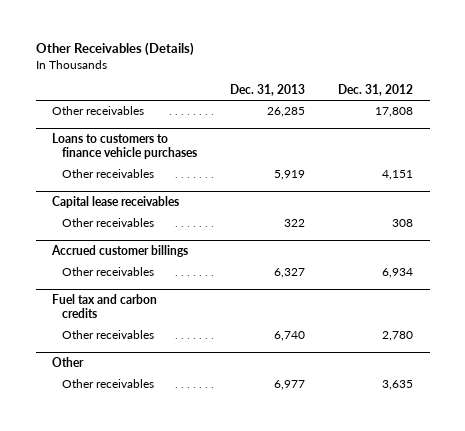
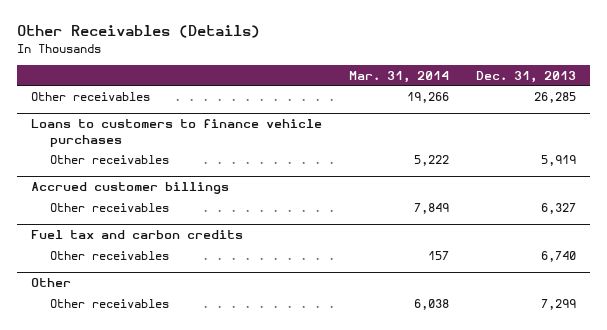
[338,84,414,97] Dec. 31, 2012 -> none
none -> [349,70,450,83] Mar. 31, 2014
[52,196,180,209] Capital lease receivables -> none
[62,218,155,228] Other receivables -> none
[274,380,306,391] 6,977 -> [541,298,577,310] 7,299

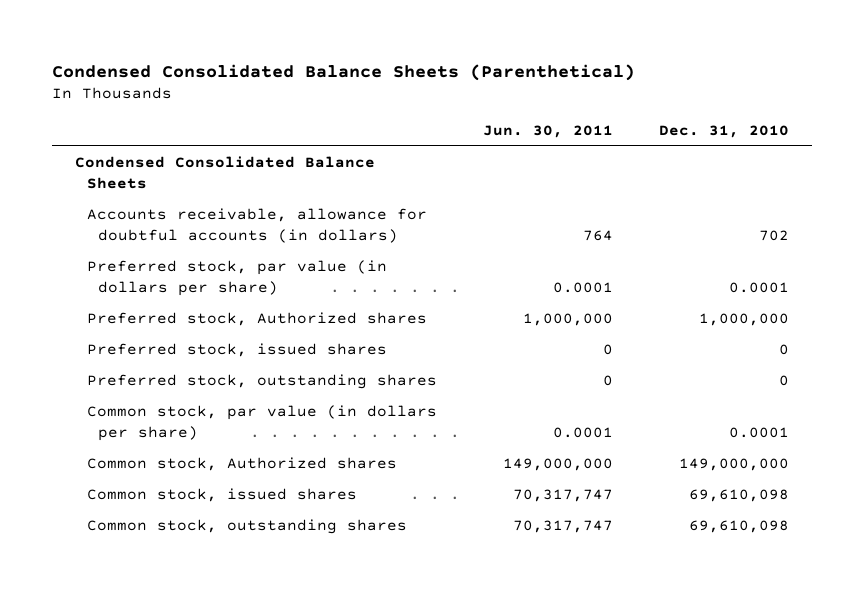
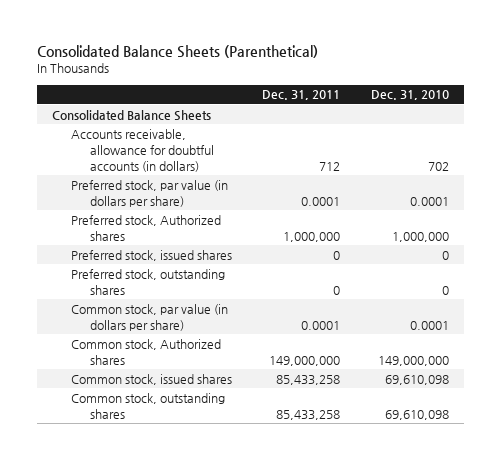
[51,63,635,81] Condensed Consolidated Balance Sheets (Parenthetical) -> [36,44,318,58] Consolidated Balance Sheets (Parenthetical)
[482,124,613,138] Jun. 30, 2011 -> none
none -> [262,90,341,101] Dec. 31, 2011
[74,156,375,189] Condensed Consolidated Balance Sheets -> [52,109,212,121] Consolidated Balance Sheets

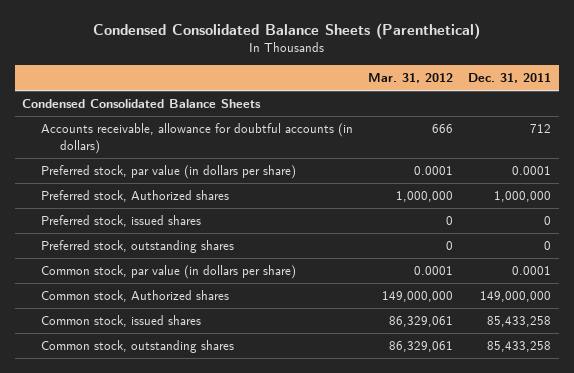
[36,44,318,58] Consolidated Balance Sheets (Parenthetical) -> [92,22,480,39] Condensed Consolidated Balance Sheets (Parenthetical)
[370,90,449,101] Dec. 31, 2010 -> none
none -> [368,73,454,84] Mar. 31, 2012
[52,109,212,121] Consolidated Balance Sheets -> [22,99,262,109] Condensed Consolidated Balance Sheets

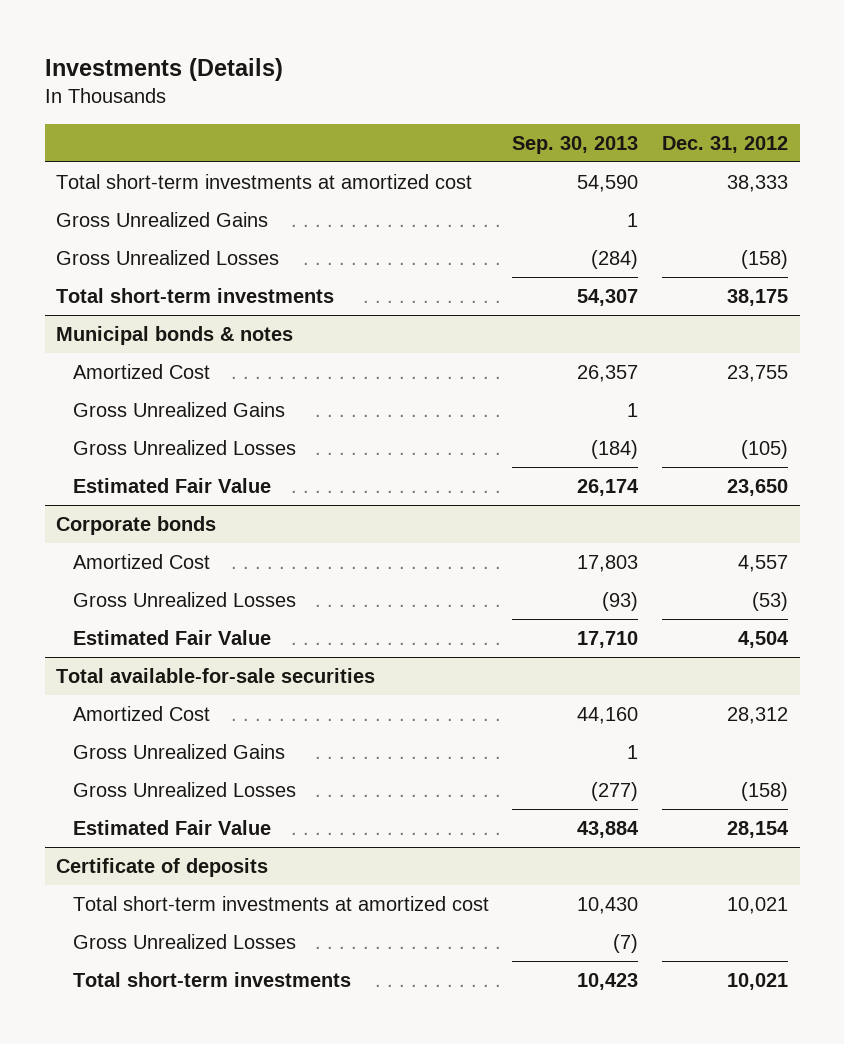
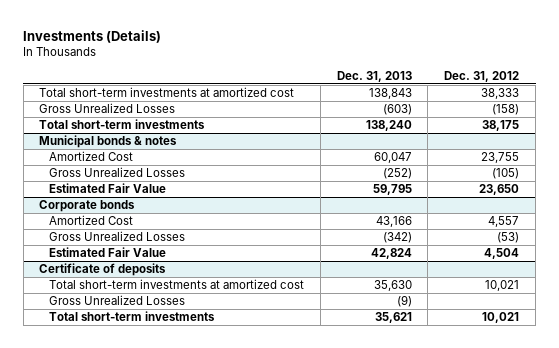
[512,135,639,154] Sep. 30, 2013 -> none
none -> [336,70,412,82] Dec. 31, 2013
[56,212,269,228] Gross Unrealized Gains -> none
[73,402,286,418] Gross Unrealized Gains -> none
[56,668,376,684] Total available-for-sale securities -> none
[73,706,211,722] Amortized Cost -> none
[73,744,286,760] Gross Unrealized Gains -> none
[73,782,297,798] Gross Unrealized Losses -> none
[73,820,272,836] Estimated Fair Value -> none

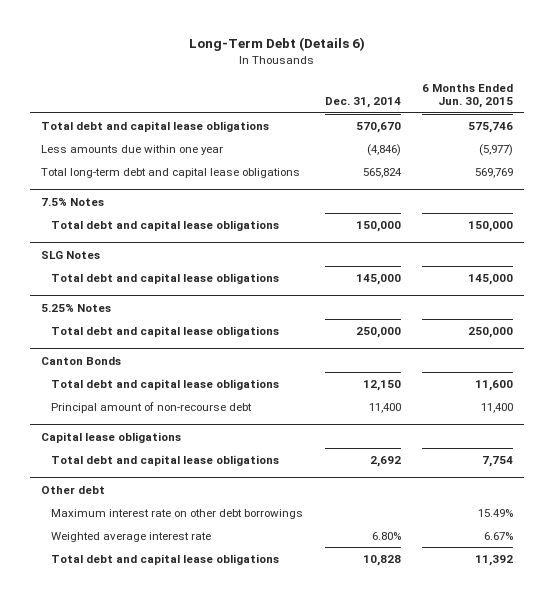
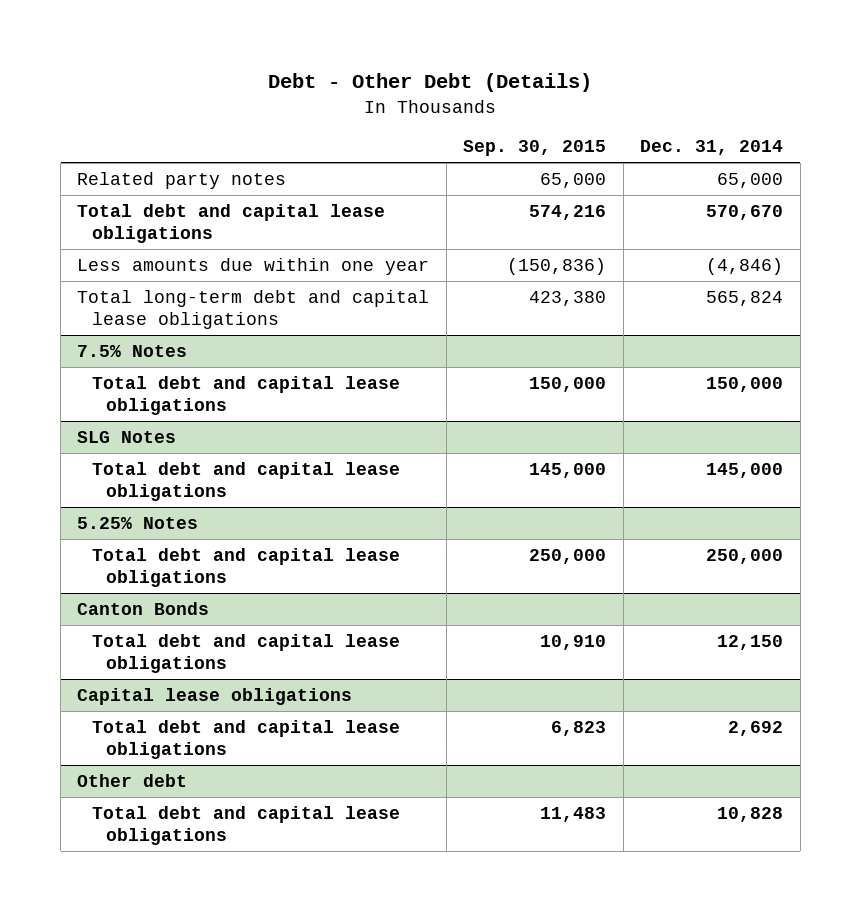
[188,37,365,52] Long-Term Debt (Details 6) -> [268,73,593,93] Debt - Other Debt (Details)
[421,83,513,109] 6 Months Ended Jun. 30, 2015 -> none
none -> [463,140,607,157] Sep. 30, 2015
none -> [77,171,287,189] Related party notes
[51,401,253,413] Principal amount of non-recourse debt -> none
[51,508,304,519] Maximum interest rate on other debt borrowings -> none
[51,531,212,542] Weighted average interest rate -> none

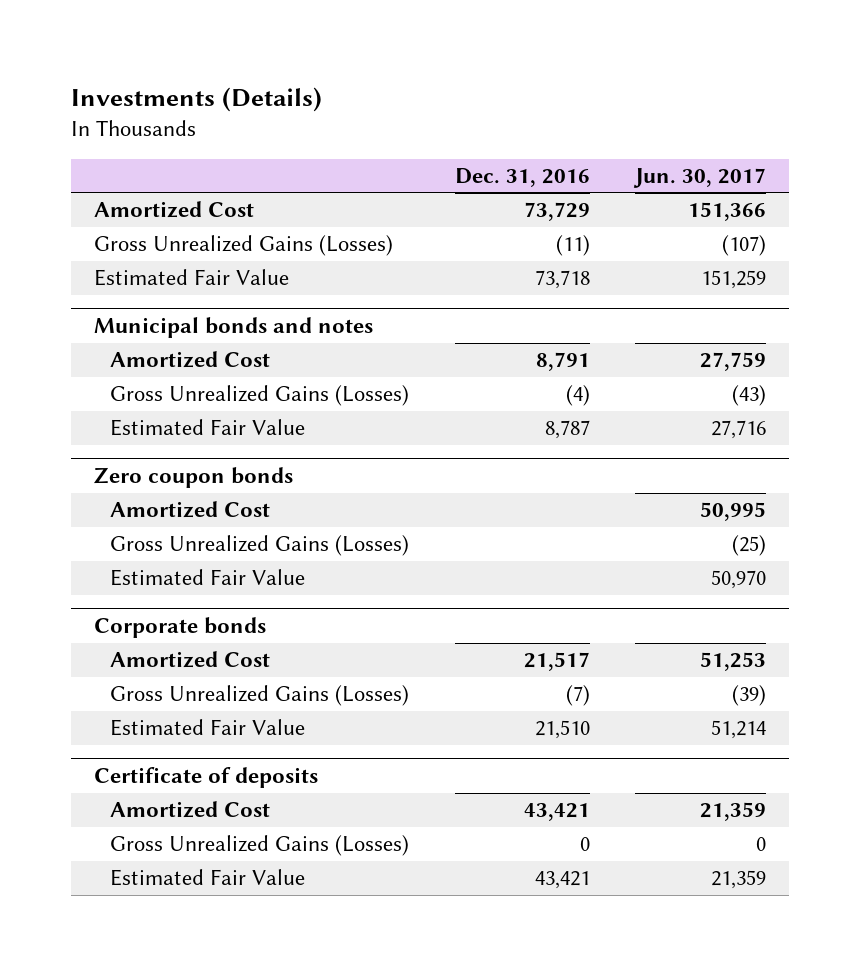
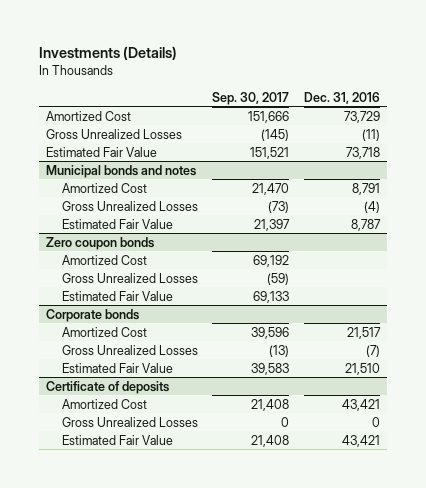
[633,167,767,188] Jun. 30, 2017 -> none
none -> [212,91,290,105] Sep. 30, 2017
[93,235,393,257] Gross Unrealized Gains (Losses) -> [45,128,182,139] Gross Unrealized Losses
[110,385,410,407] Gross Unrealized Gains (Losses) -> [61,200,198,211] Gross Unrealized Losses
[110,535,410,557] Gross Unrealized Gains (Losses) -> [61,272,198,283] Gross Unrealized Losses
[110,685,410,707] Gross Unrealized Gains (Losses) -> [61,344,198,355] Gross Unrealized Losses
[110,835,410,857] Gross Unrealized Gains (Losses) -> [61,416,198,427] Gross Unrealized Losses

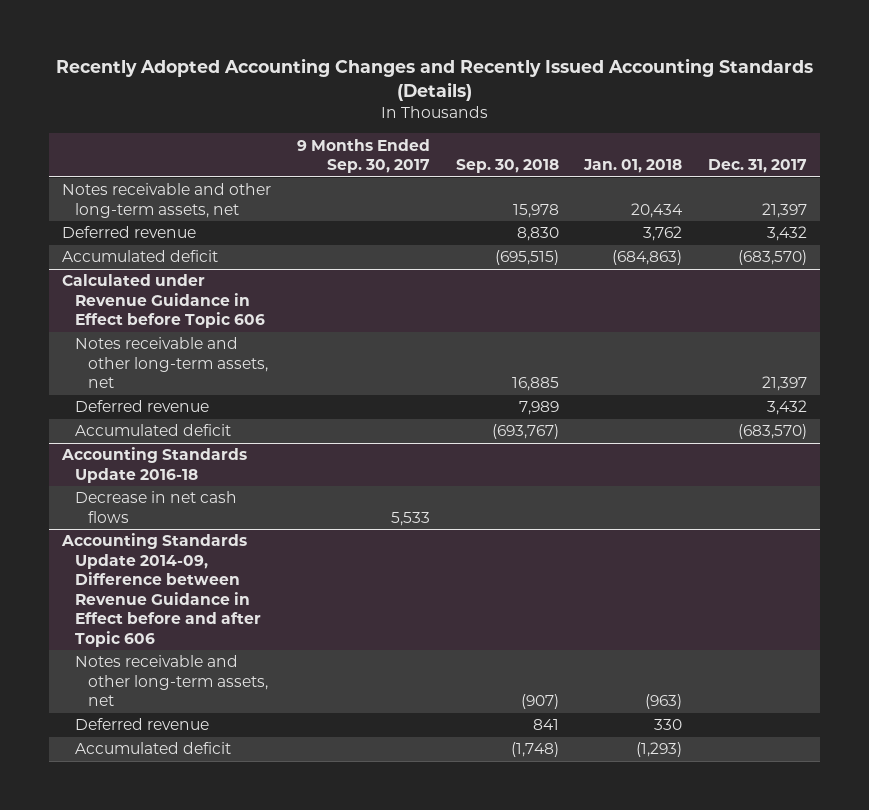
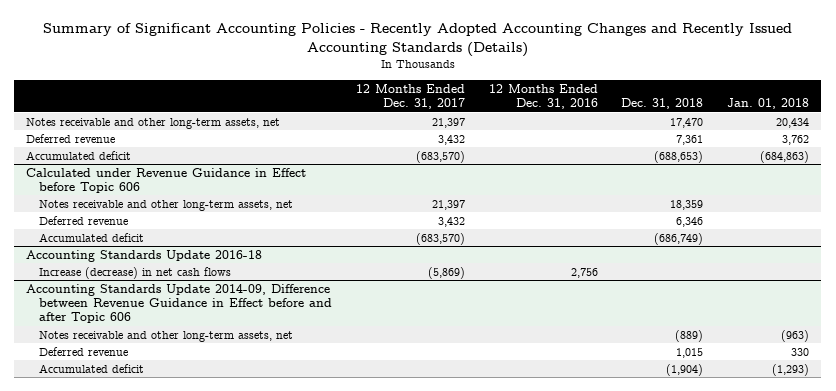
[55,58,813,102] Recently Adopted Accounting Changes and Recently Issued Accounting Standards (Details) -> [42,23,792,57] Summary of Significant Accounting Policies - Recently Adopted Accounting Changes and Recently Issued Accounting Standards (Details)
[296,138,430,174] 9 Months Ended Sep. 30, 2017 -> none
[455,159,559,174] Sep. 30, 2018 -> none
[707,159,807,174] Dec. 31, 2017 -> none
none -> [355,83,465,109] 12 Months Ended Dec. 31, 2017
none -> [488,83,598,109] 12 Months Ended Dec. 31, 2016
none -> [621,97,704,109] Dec. 31, 2018
[75,491,238,523] Decrease in net cash flows -> [38,266,231,279] Increase (decrease) in net cash flows

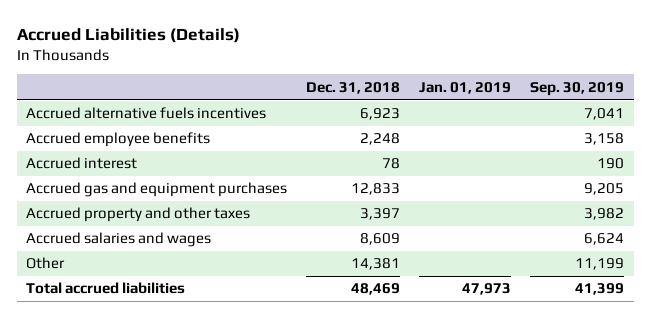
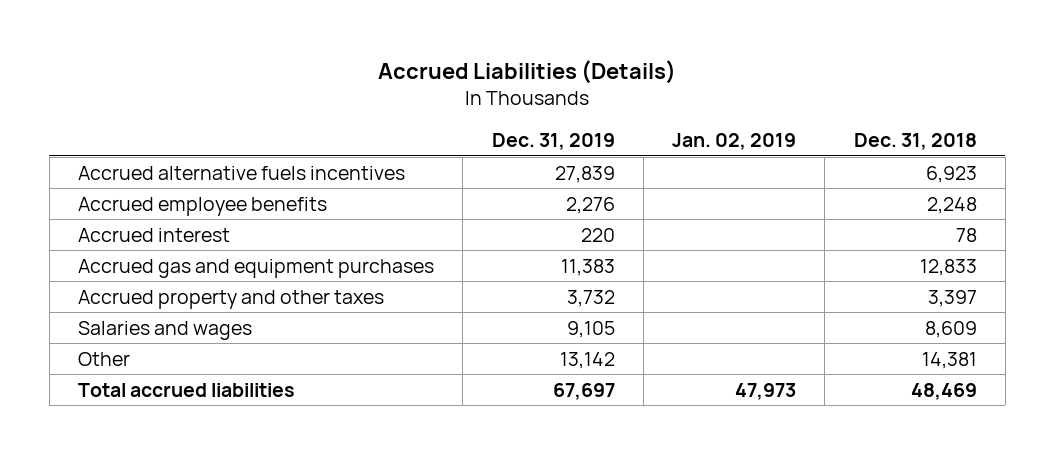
[419,81,512,94] Jan. 01, 2019 -> none
[530,81,625,96] Sep. 30, 2019 -> none
none -> [491,133,615,151] Dec. 31, 2019
none -> [672,133,797,151] Jan. 02, 2019
[26,232,212,248] Accrued salaries and wages -> [78,320,253,340] Salaries and wages

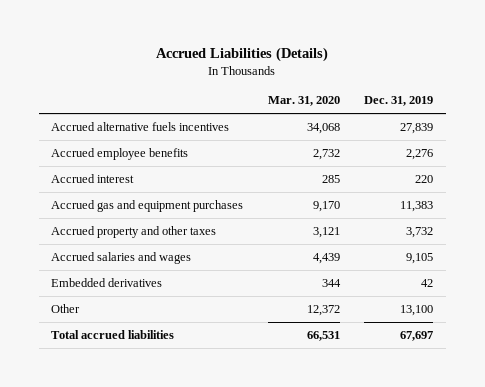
[672,133,797,151] Jan. 02, 2019 -> none
[853,133,977,151] Dec. 31, 2018 -> none
none -> [267,96,340,107] Mar. 31, 2020
[78,320,253,340] Salaries and wages -> [51,251,192,264] Accrued salaries and wages
none -> [51,277,163,287] Embedded derivatives
[559,351,615,369] 13,142 -> [400,304,434,316] 13,100

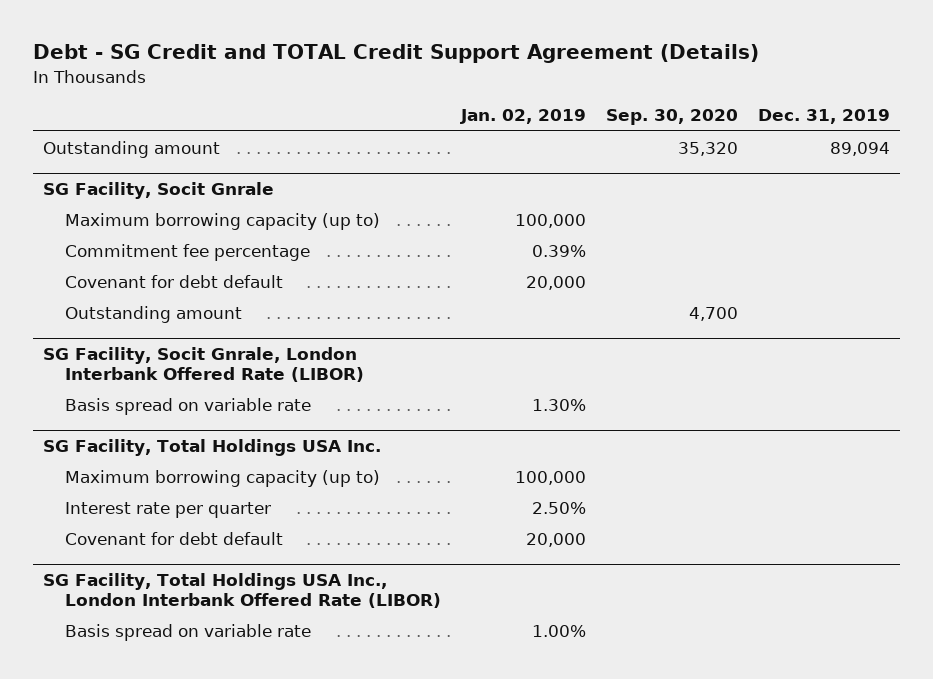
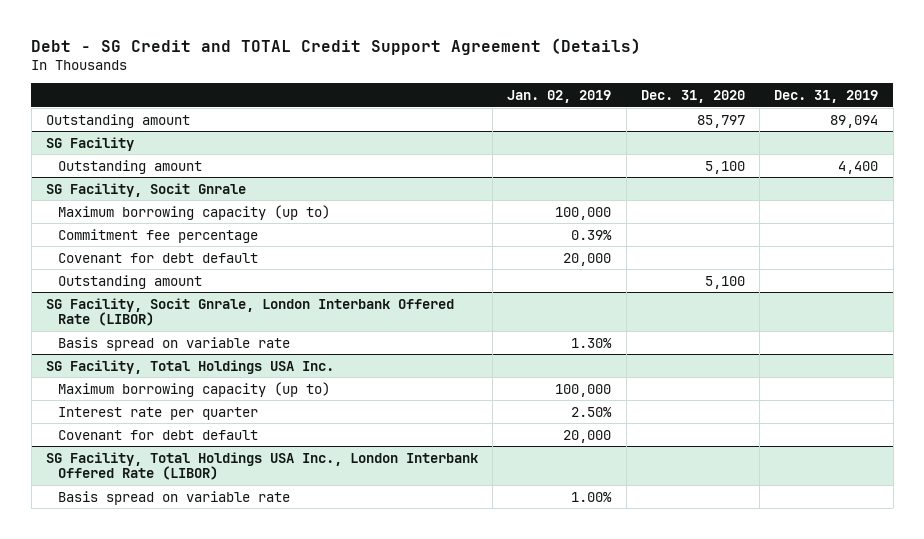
[606,109,739,126] Sep. 30, 2020 -> none
none -> [640,89,745,103] Dec. 31, 2020
none -> [45,136,134,151] SG Facility
none -> [57,159,202,174] Outstanding amount

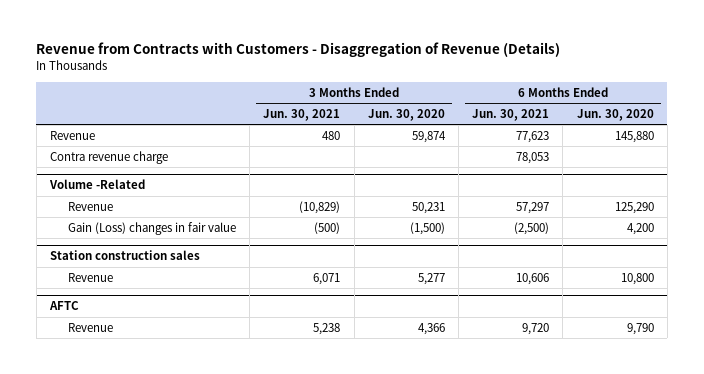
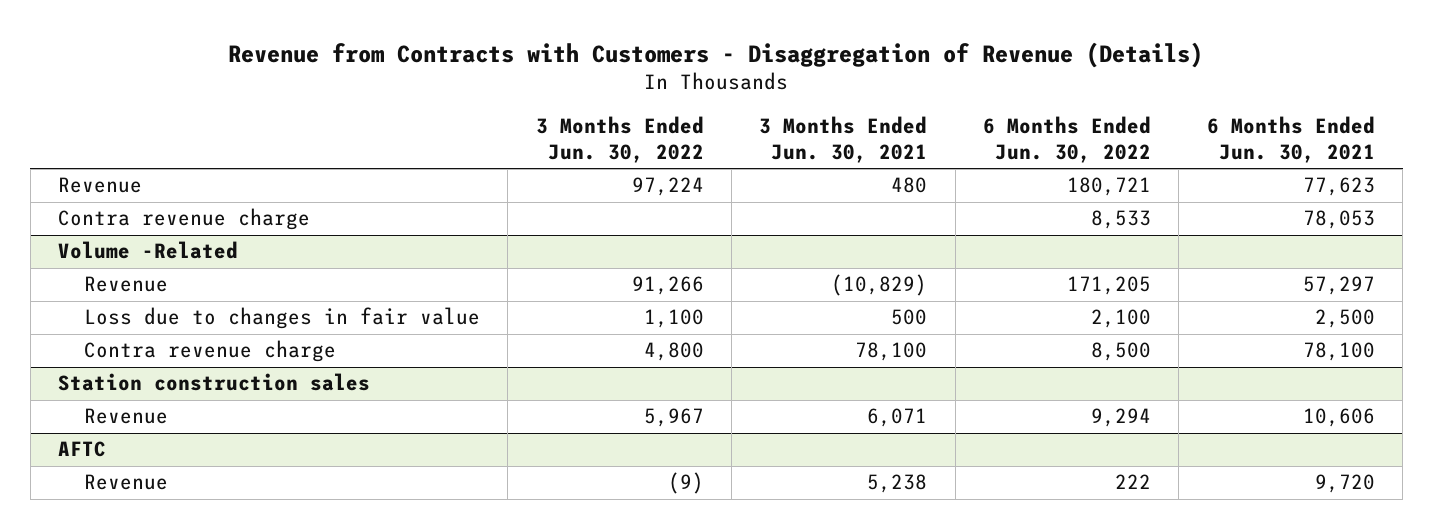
[367,108,445,121] Jun. 30, 2020 -> none
[576,108,654,121] Jun. 30, 2020 -> none
none -> [535,116,704,163] 3 Months Ended Jun. 30, 2022
none -> [983,116,1152,163] 6 Months Ended Jun. 30, 2022
[67,221,236,235] Gain (Loss) changes in fair value -> [83,307,480,330] Loss due to changes in fair value
[314,221,341,234] (500) -> [891,309,928,326] 500
[514,221,550,235] (2,500) -> [1314,309,1375,329] 2,500
none -> [83,340,336,363] Contra revenue charge

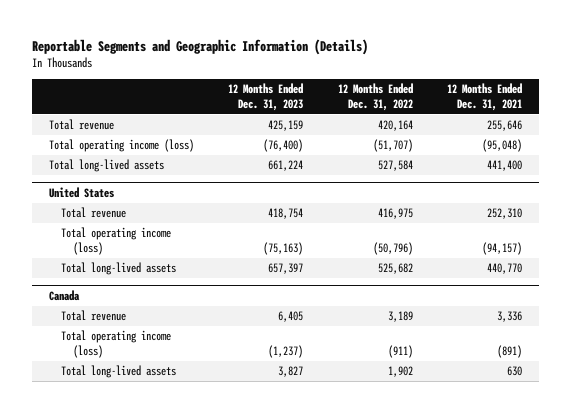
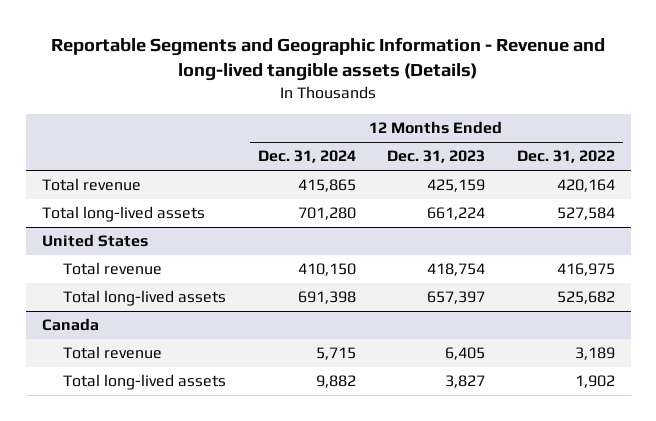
[31,38,368,55] Reportable Segments and Geographic Information (Details) -> [51,36,606,81] Reportable Segments and Geographic Information - Revenue and long-lived tangible assets (Details)
[447,82,523,111] 12 Months Ended Dec. 31, 2021 -> none
none -> [257,150,356,164] Dec. 31, 2024
[49,139,195,153] Total operating income (loss) -> none
[61,227,172,256] Total operating income (loss) -> none
[61,330,172,359] Total operating income (loss) -> none

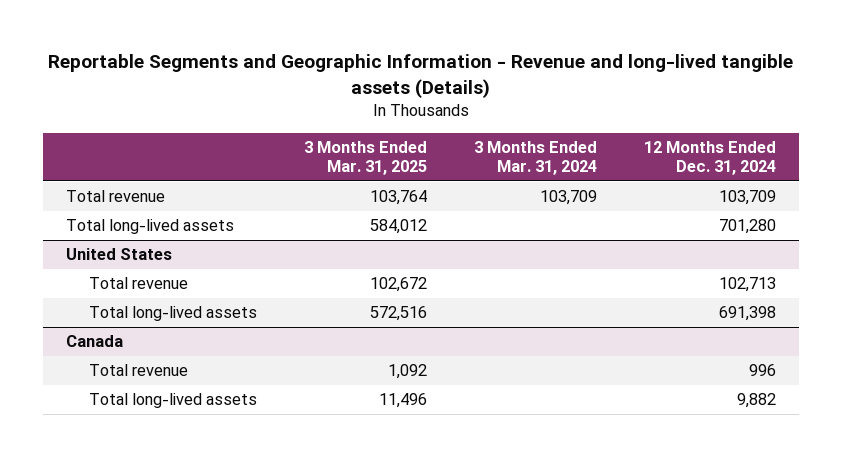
[387,150,486,164] Dec. 31, 2023 -> none
[516,150,615,164] Dec. 31, 2022 -> none
none -> [304,140,428,176] 3 Months Ended Mar. 31, 2025
none -> [473,140,597,176] 3 Months Ended Mar. 31, 2024
[297,179,356,193] 415,865 -> [718,190,776,206] 103,709
[297,263,356,277] 410,150 -> [718,277,776,293] 102,713
[315,347,356,361] 5,715 -> [748,364,776,377] 996

